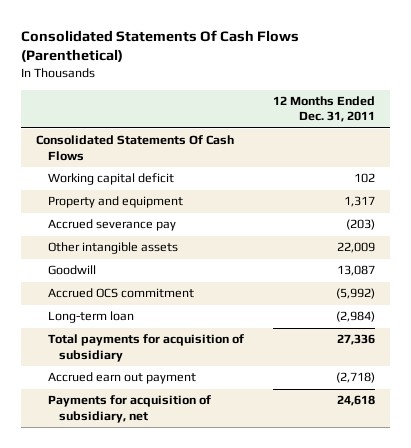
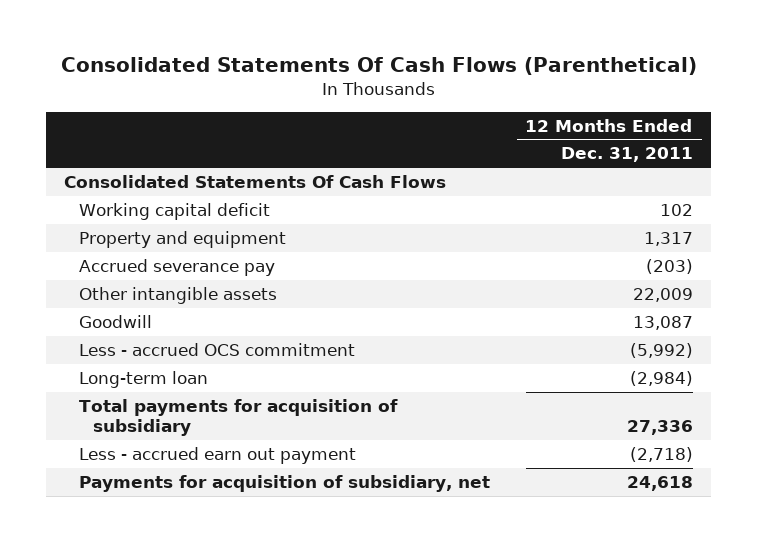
[47,288,194,299] Accrued OCS commitment -> [78,342,355,356] Less - accrued OCS commitment
[47,372,196,385] Accrued earn out payment -> [78,446,356,464] Less - accrued earn out payment

